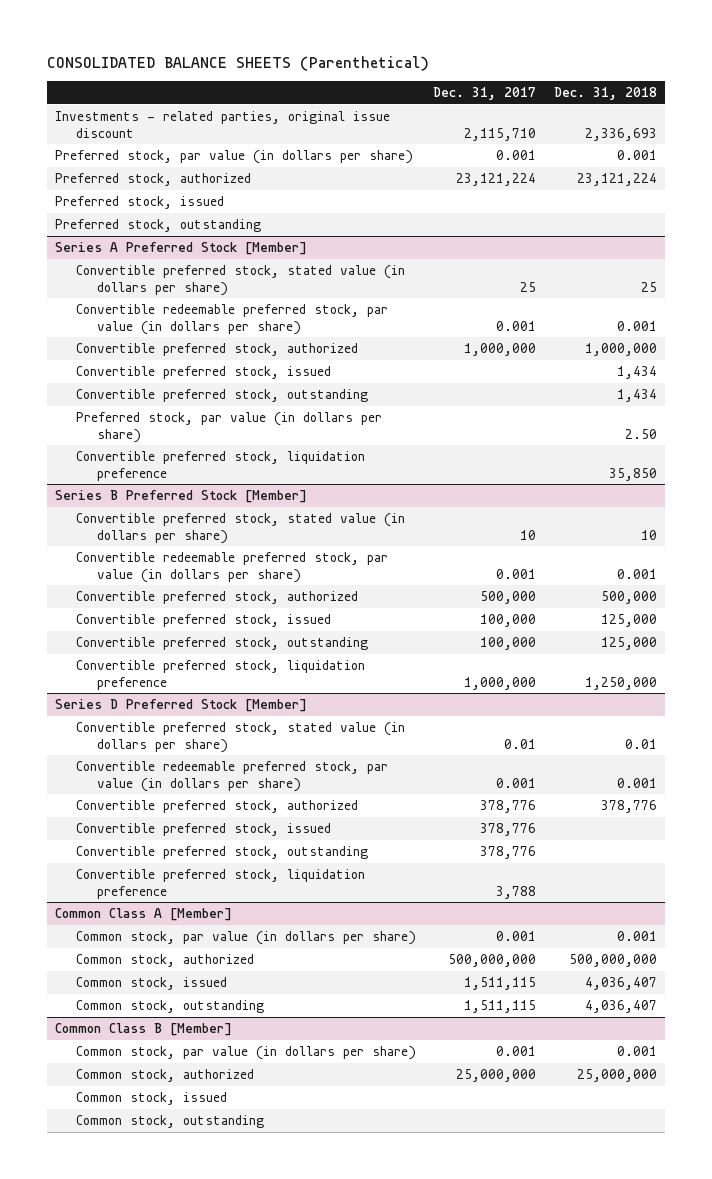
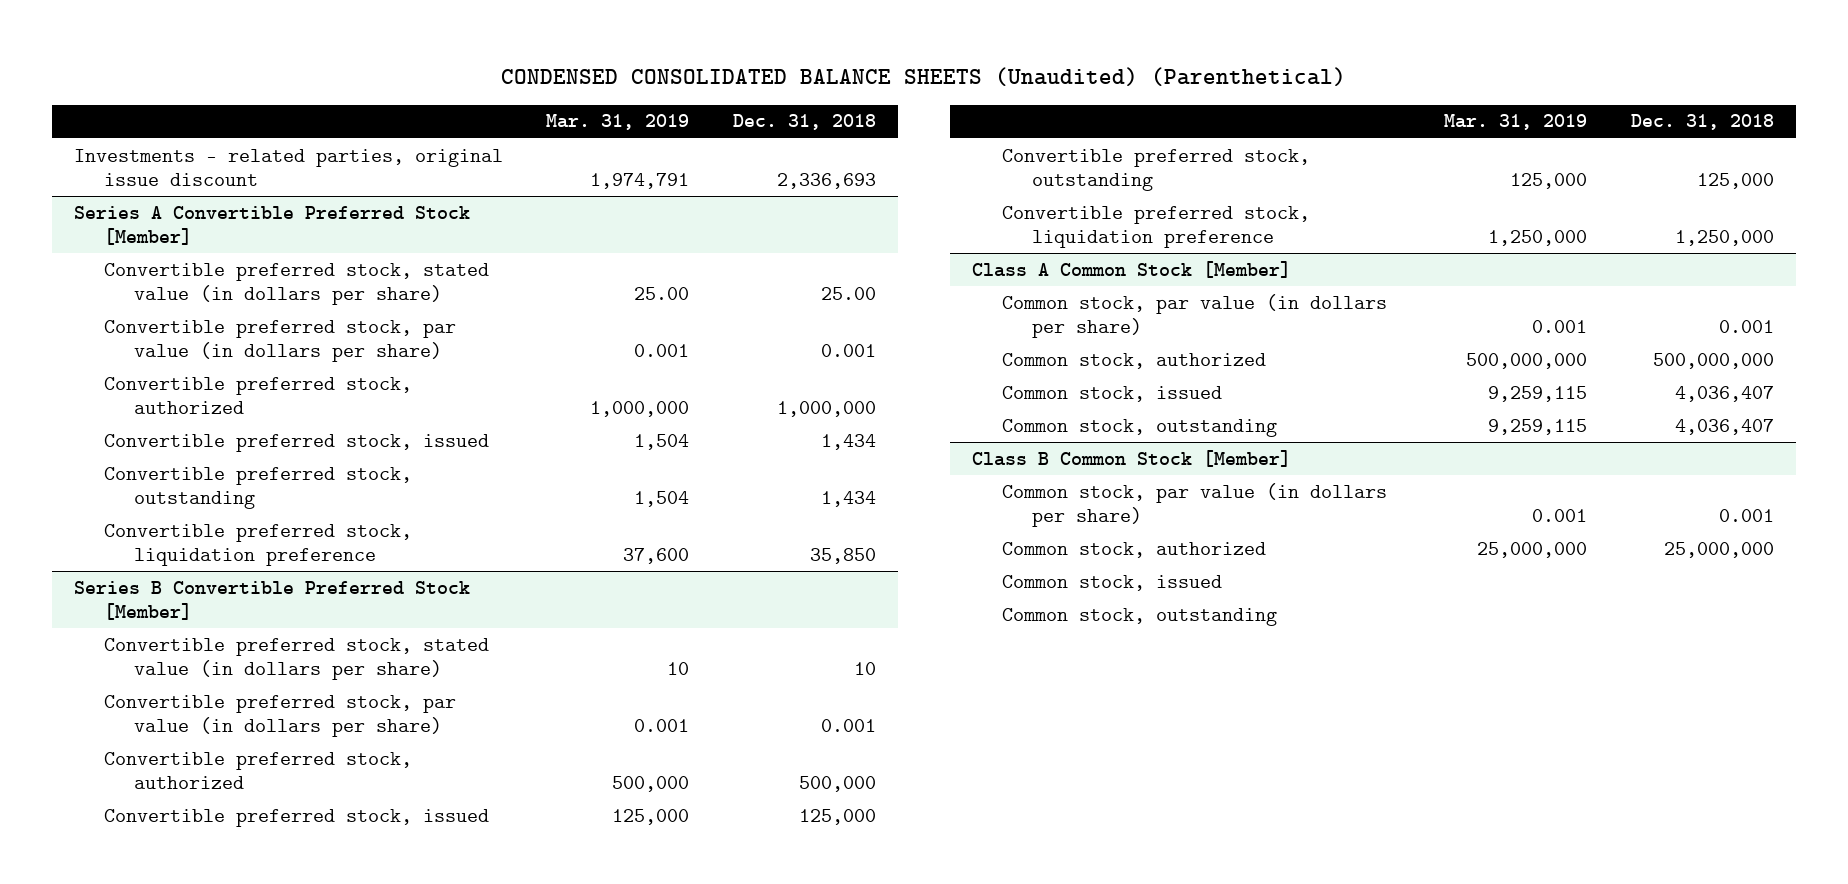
[46,55,429,71] CONSOLIDATED BALANCE SHEETS (Parenthetical) -> [500,66,1346,86] CONDENSED CONSOLIDATED BALANCE SHEETS (Unaudited) (Parenthetical)
[433,87,537,101] Dec. 31, 2017 -> none
none -> [546,114,690,131] Mar. 31, 2019
[55,149,414,164] Preferred stock, par value (in dollars per share) -> none
[55,172,252,186] Preferred stock, authorized -> none
[55,195,225,209] Preferred stock, issued -> none
[55,218,262,232] Preferred stock, outstanding -> none
[55,241,308,255] Series A Preferred Stock [Member] -> [73,205,470,245] Series A Convertible Preferred Stock [Member]
[640,281,657,292] 25 -> [821,286,877,300] 25.00
[76,303,389,335] Convertible redeemable preferred stock, par value (in dollars per share) -> [103,319,456,362] Convertible preferred stock, par value (in dollars per share)
[76,411,383,443] Preferred stock, par value (in dollars per share) -> none
[55,489,308,503] Series B Preferred Stock [Member] -> [73,580,470,620] Series B Convertible Preferred Stock [Member]
[76,551,389,583] Convertible redeemable preferred stock, par value (in dollars per share) -> [103,694,456,737] Convertible preferred stock, par value (in dollars per share)
[55,698,308,712] Series D Preferred Stock [Member] -> none
[76,721,406,753] Convertible preferred stock, stated value (in dollars per share) -> none
[76,760,389,792] Convertible redeemable preferred stock, par value (in dollars per share) -> none
[76,799,359,813] Convertible preferred stock, authorized -> none
[76,822,332,836] Convertible preferred stock, issued -> none
[76,845,369,859] Convertible preferred stock, outstanding -> none
[76,868,366,899] Convertible preferred stock, liquidation preference -> none
[55,907,233,921] Common Class A [Member] -> [971,260,1291,278] Class A Common Stock [Member]
[55,1022,233,1036] Common Class B [Member] -> [971,449,1291,467] Class B Common Stock [Member]

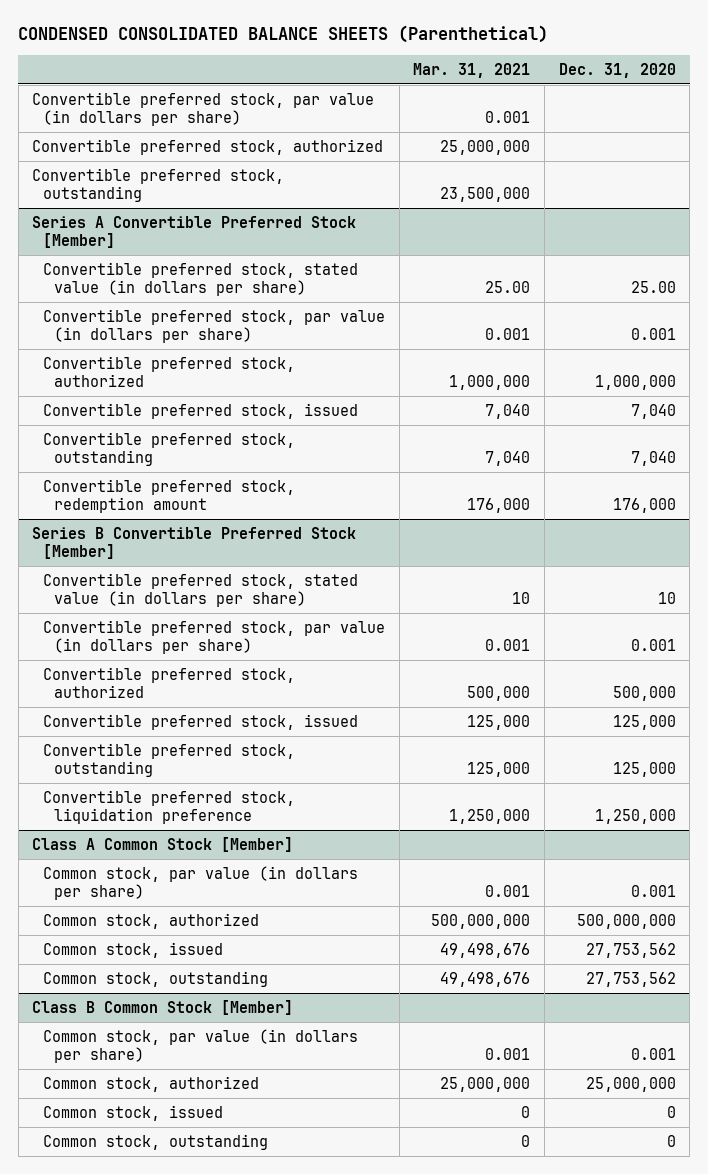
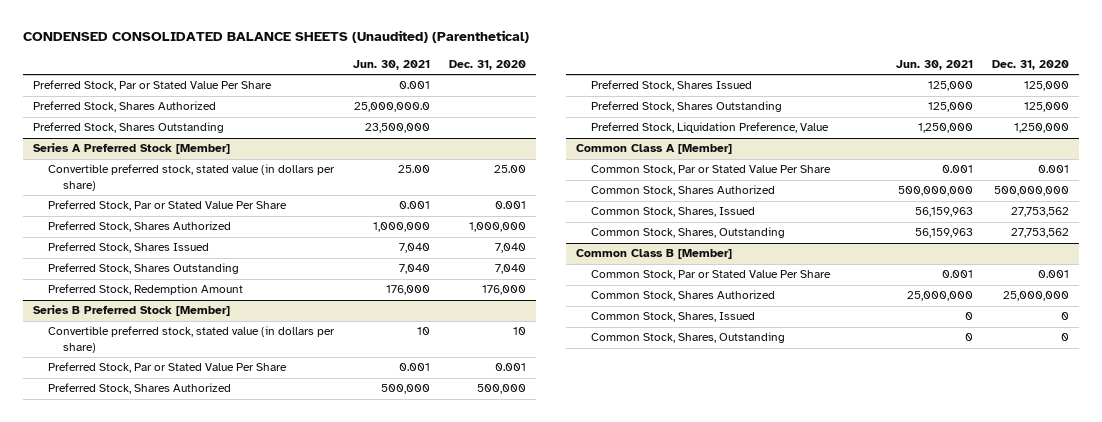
[18,25,549,44] CONDENSED CONSOLIDATED BALANCE SHEETS (Parenthetical) -> [22,30,529,44] CONDENSED CONSOLIDATED BALANCE SHEETS (Unaudited) (Parenthetical)
[413,62,531,78] Mar. 31, 2021 -> none
none -> [352,59,430,70] Jun. 30, 2021
[32,91,375,126] Convertible preferred stock, par value (in dollars per share) -> [32,80,272,92] Preferred Stock, Par or Stated Value Per Share
[32,138,384,155] Convertible preferred stock, authorized -> [32,101,216,113] Preferred Stock, Shares Authorized
[32,167,285,202] Convertible preferred stock, outstanding -> [32,122,224,134] Preferred Stock, Shares Outstanding
[32,215,357,248] Series A Convertible Preferred Stock [Member] -> [32,143,230,155] Series A Preferred Stock [Member]
[43,308,386,343] Convertible preferred stock, par value (in dollars per share) -> [47,200,287,212] Preferred Stock, Par or Stated Value Per Share
[43,355,296,387] Convertible preferred stock, authorized -> [47,221,231,233] Preferred Stock, Shares Authorized
[43,402,359,419] Convertible preferred stock, issued -> [47,242,209,254] Preferred Stock, Shares Issued
[43,431,296,466] Convertible preferred stock, outstanding -> [47,263,239,275] Preferred Stock, Shares Outstanding
[43,478,296,513] Convertible preferred stock, redemption amount -> [47,284,243,296] Preferred Stock, Redemption Amount
[32,526,357,559] Series B Convertible Preferred Stock [Member] -> [32,305,230,317] Series B Preferred Stock [Member]
[43,619,386,654] Convertible preferred stock, par value (in dollars per share) -> [47,362,287,374] Preferred Stock, Par or Stated Value Per Share
[43,666,296,698] Convertible preferred stock, authorized -> [47,383,231,395] Preferred Stock, Shares Authorized
[43,713,359,730] Convertible preferred stock, issued -> [590,80,752,92] Preferred Stock, Shares Issued
[43,742,296,777] Convertible preferred stock, outstanding -> [590,101,782,113] Preferred Stock, Shares Outstanding
[43,789,296,824] Convertible preferred stock, liquidation preference -> [590,122,829,134] Preferred Stock, Liquidation Preference, Value
[32,836,294,852] Class A Common Stock [Member] -> [575,144,732,155] Common Class A [Member]
[43,865,359,900] Common stock, par value (in dollars per share) -> [590,165,831,176] Common Stock, Par or Stated Value Per Share
[43,912,260,929] Common stock, authorized -> [590,185,775,197] Common Stock, Shares Authorized
[43,941,224,958] Common stock, issued -> [590,207,755,218] Common Stock, Shares, Issued
[43,970,269,987] Common stock, outstanding -> [590,227,785,239] Common Stock, Shares, Outstanding
[32,999,294,1015] Class B Common Stock [Member] -> [575,249,732,260] Common Class B [Member]
[43,1028,359,1063] Common stock, par value (in dollars per share) -> [590,270,831,281] Common Stock, Par or Stated Value Per Share
[43,1075,260,1092] Common stock, authorized -> [590,290,775,302] Common Stock, Shares Authorized
[43,1104,224,1121] Common stock, issued -> [590,312,755,323] Common Stock, Shares, Issued
[43,1133,269,1150] Common stock, outstanding -> [590,332,785,344] Common Stock, Shares, Outstanding

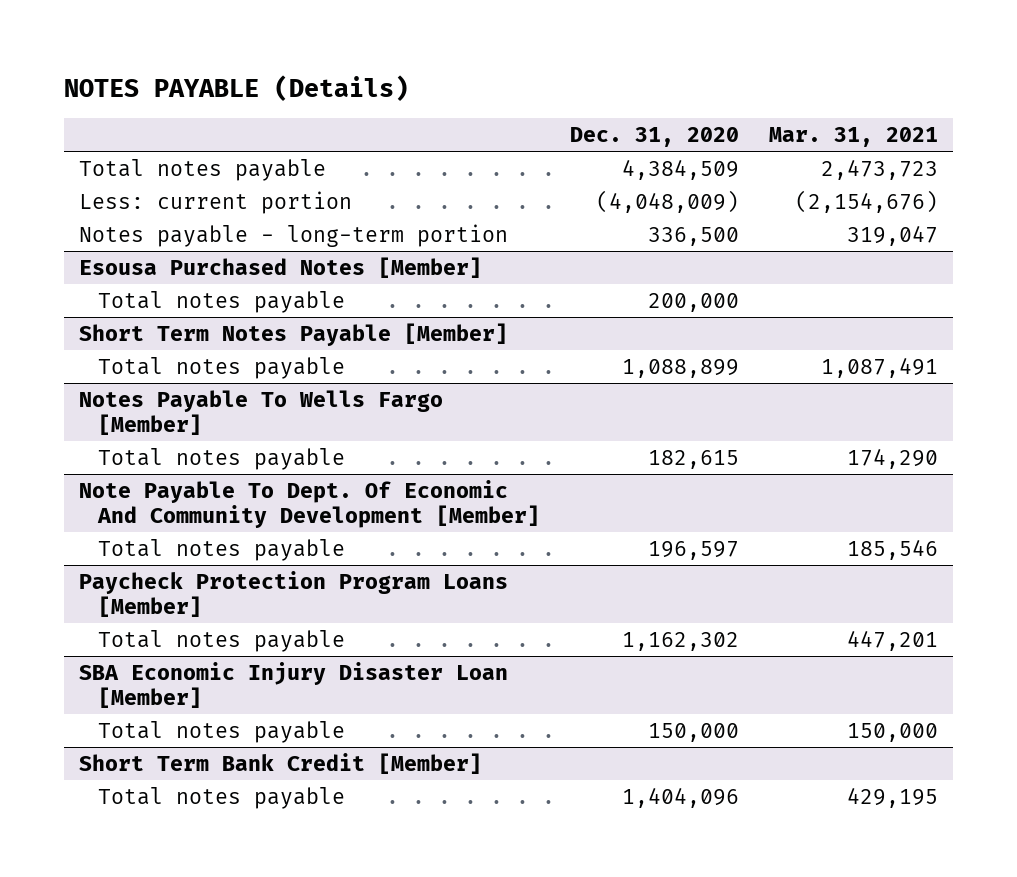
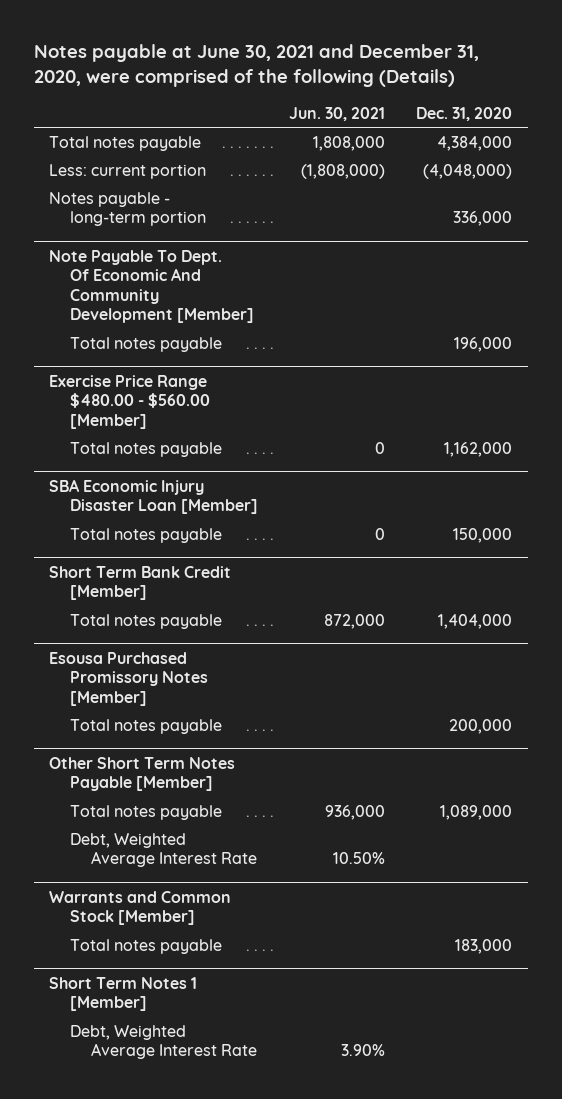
[63,74,409,101] NOTES PAYABLE (Details) -> [33,44,479,88] Notes payable at June 30, 2021 and December 31, 2020, were comprised of the following (Details)
[769,126,939,147] Mar. 31, 2021 -> none
none -> [289,107,386,122] Jun. 30, 2021
[78,256,482,278] Esousa Purchased Notes [Member] -> none
[98,290,346,313] Total notes payable -> none
[78,322,508,346] Short Term Notes Payable [Member] -> none
[98,356,346,379] Total notes payable -> none
[78,389,443,435] Notes Payable To Wells Fargo [Member] -> none
[98,447,346,470] Total notes payable -> none
[622,158,740,180] 4,384,509 -> [437,135,513,151] 4,384,000
[596,189,740,213] (4,048,009) -> [423,163,513,179] (4,048,000)
[648,226,740,246] 336,500 -> [453,211,513,227] 336,000
[648,540,740,560] 196,597 -> [454,336,513,352] 196,000
[78,570,508,617] Paycheck Protection Program Loans [Member] -> [49,374,210,429] Exercise Price Range $480.00 - $560.00 [Member]
[622,631,740,651] 1,162,302 -> [444,441,513,457] 1,162,000
[622,786,740,808] 1,404,096 -> [438,613,513,629] 1,404,000
none -> [49,651,208,706] Esousa Purchased Promissory Notes [Member]
none -> [69,718,222,734] Total notes payable
none -> [49,756,236,792] Other Short Term Notes Payable [Member]
none -> [69,804,222,820] Total notes payable
none -> [69,832,257,868] Debt, Weighted Average Interest Rate
none -> [49,890,232,926] Warrants and Common Stock [Member]
none -> [69,938,222,954] Total notes payable
none -> [49,976,198,1012] Short Term Notes 1 [Member]
none -> [69,1024,257,1060] Debt, Weighted Average Interest Rate

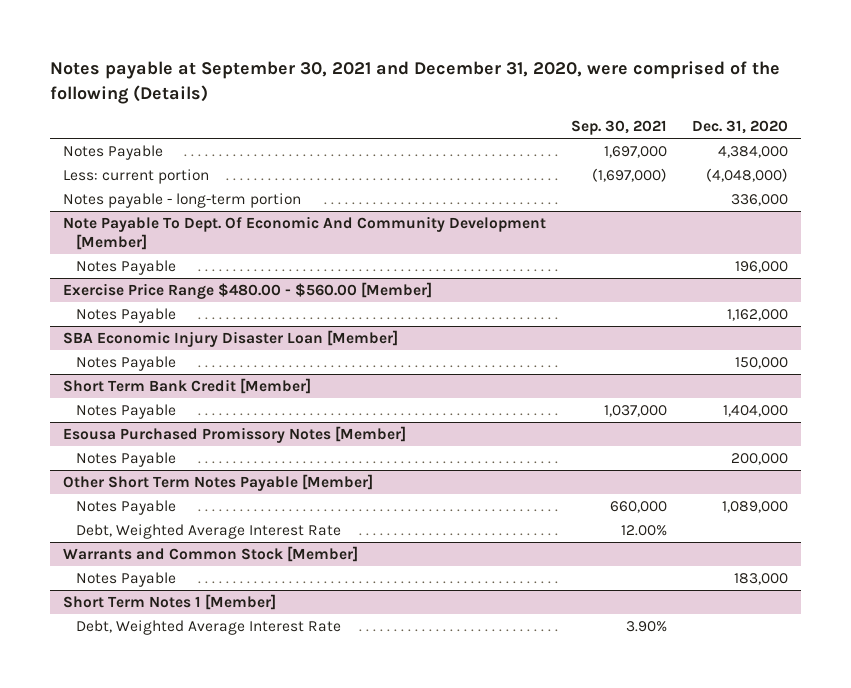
[33,44,479,88] Notes payable at June 30, 2021 and December 31, 2020, were comprised of the following (Details) -> [50,61,781,104] Notes payable at September 30, 2021 and December 31, 2020, were comprised of the following (Details)
[289,107,386,122] Jun. 30, 2021 -> none
none -> [571,120,668,136] Sep. 30, 2021
[49,135,202,151] Total notes payable -> [62,144,163,160] Notes Payable
[69,336,222,352] Total notes payable -> [76,259,177,275] Notes Payable
[69,441,222,457] Total notes payable -> [76,307,177,323] Notes Payable
[69,527,222,543] Total notes payable -> [76,355,177,371] Notes Payable
[69,613,222,629] Total notes payable -> [76,403,177,419] Notes Payable
[69,718,222,734] Total notes payable -> [76,451,177,467] Notes Payable
[69,804,222,820] Total notes payable -> [76,499,177,515] Notes Payable
[69,938,222,954] Total notes payable -> [76,571,177,587] Notes Payable

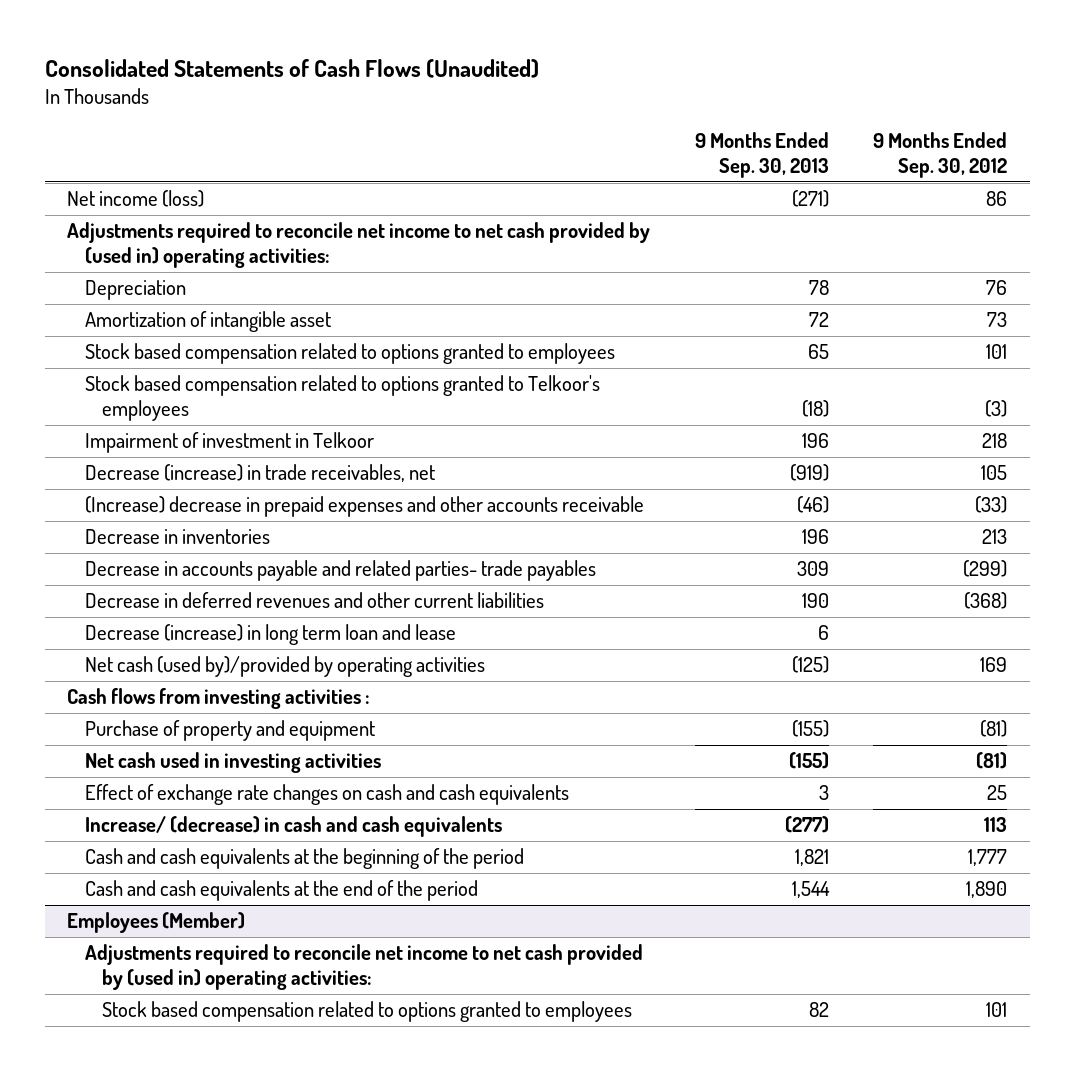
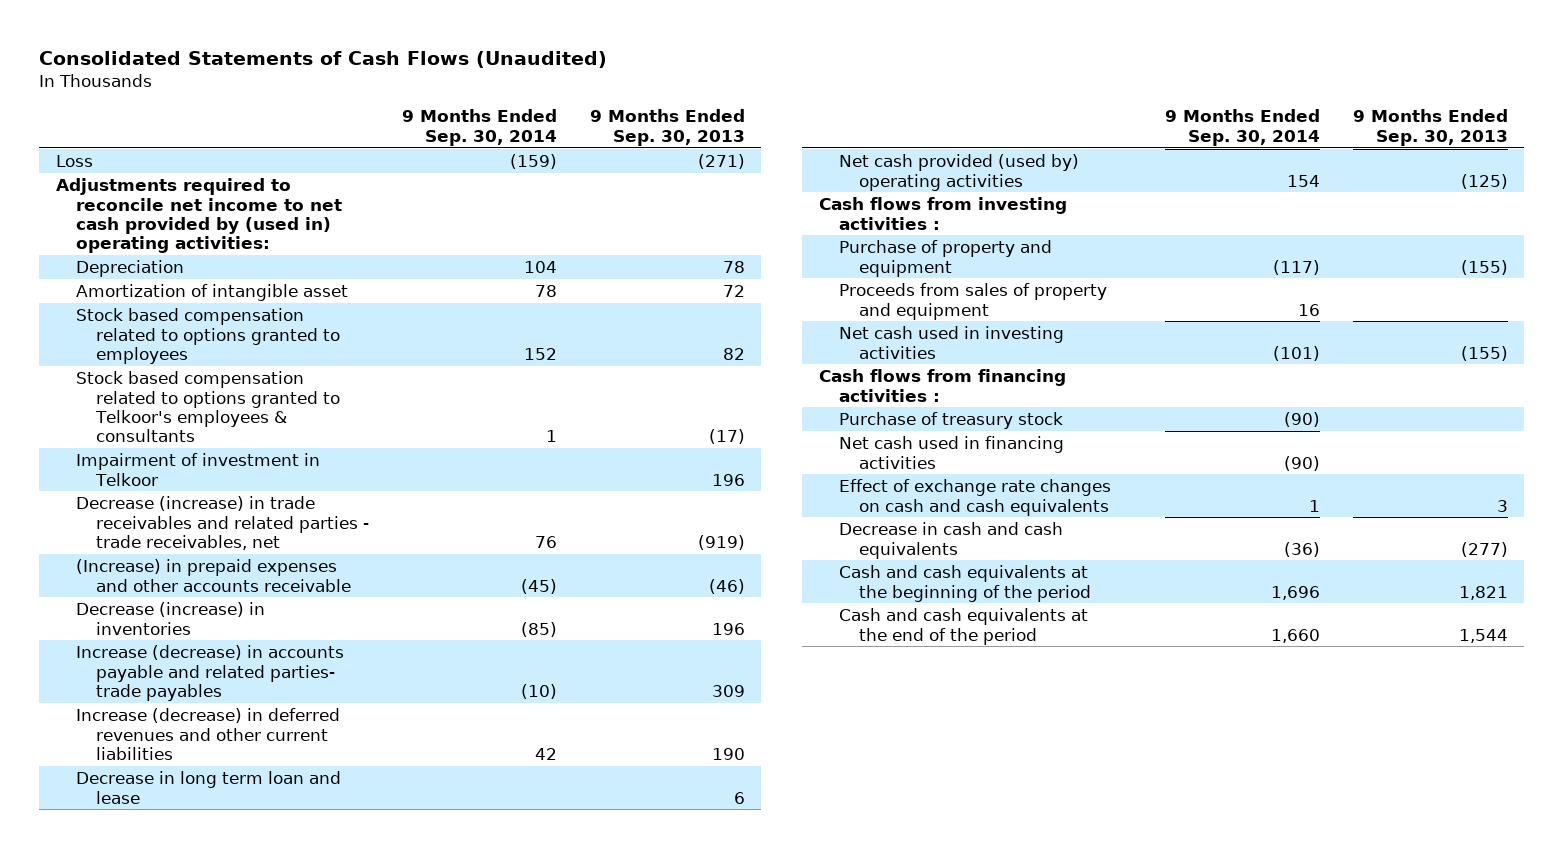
[873,132,1008,179] 9 Months Ended Sep. 30, 2012 -> none
none -> [402,109,558,146] 9 Months Ended Sep. 30, 2014
[67,190,205,208] Net income (loss) -> [55,155,93,168] Loss
[807,344,829,360] 65 -> [722,347,745,360] 82
[84,375,600,422] Stock based compensation related to options granted to Telkoor's employees -> [76,371,341,443] Stock based compensation related to options granted to Telkoor's employees & consultants
[801,400,829,418] (18) -> [708,429,745,445] (17)
[84,464,435,483] Decrease (increase) in trade receivables, net -> [76,496,370,550] Decrease (increase) in trade receivables and related parties - trade receivables, net
[84,496,644,518] (Increase) decrease in prepaid expenses and other accounts receivable -> [76,559,352,592] (Increase) in prepaid expenses and other accounts receivable
[84,529,270,545] Decrease in inventories -> [76,602,266,635] Decrease (increase) in inventories
[84,560,596,582] Decrease in accounts payable and related parties- trade payables -> [76,645,345,701] Increase (decrease) in accounts payable and related parties- trade payables
[84,592,544,609] Decrease in deferred revenues and other current liabilities -> [76,708,341,760] Increase (decrease) in deferred revenues and other current liabilities
[84,624,456,646] Decrease (increase) in long term loan and lease -> [76,771,342,804] Decrease in long term loan and lease
[84,656,485,678] Net cash (used by)/provided by operating activities -> [839,154,1080,191] Net cash provided (used by) operating activities
none -> [839,283,1108,320] Proceeds from sales of property and equipment
none -> [818,369,1066,402] Cash flows from financing activities :
none -> [839,412,1064,430] Purchase of treasury stock
none -> [839,436,1065,469] Net cash used in financing activities
[84,816,502,838] Increase/ (decrease) in cash and cash equivalents -> [839,522,1064,559] Decrease in cash and cash equivalents
[67,912,246,934] Employees (Member) -> none
[84,944,643,991] Adjustments required to reconcile net income to net cash provided by (used in) operating activities: -> none
[102,1001,633,1023] Stock based compensation related to options granted to employees -> none

